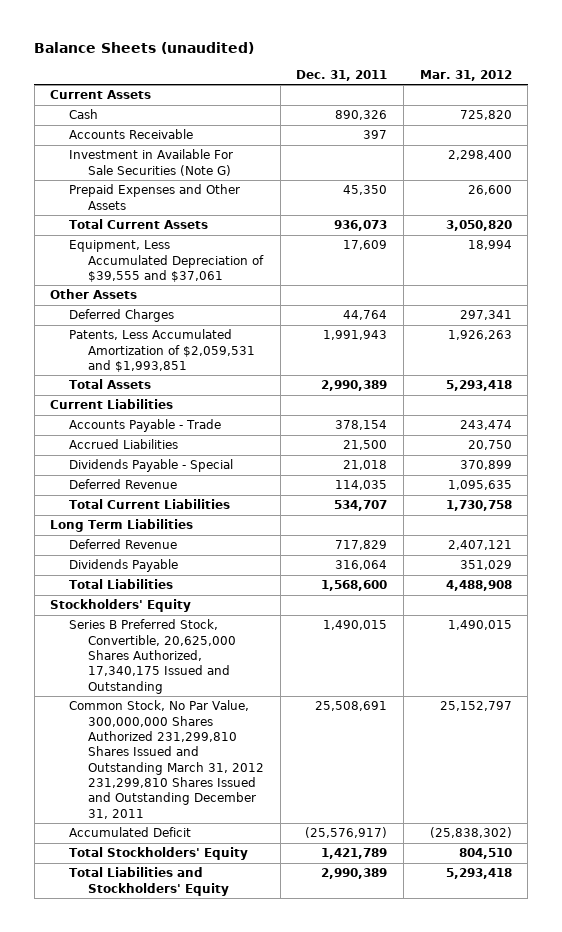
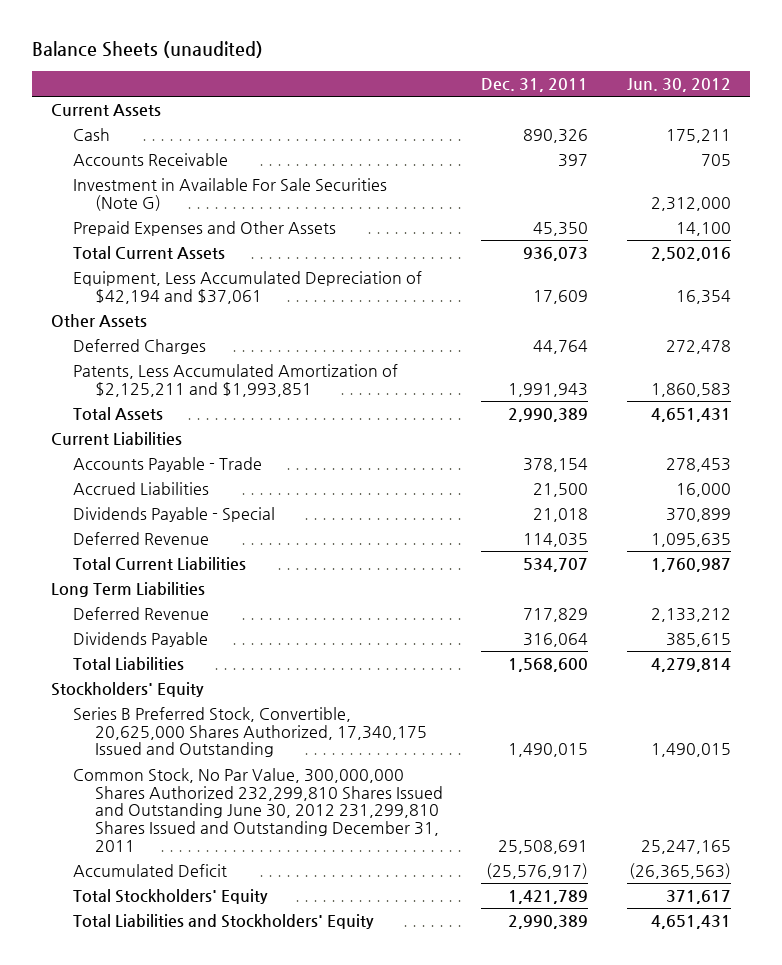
[419,69,512,81] Mar. 31, 2012 -> none
none -> [626,77,731,92] Jun. 30, 2012
[69,240,264,282] Equipment, Less Accumulated Depreciation of $39,555 and $37,061 -> [72,270,422,304] Equipment, Less Accumulated Depreciation of $42,194 and $37,061
[69,329,255,372] Patents, Less Accumulated Amortization of $2,059,531 and $1,993,851 -> [72,363,398,397] Patents, Less Accumulated Amortization of $2,125,211 and $1,993,851
[69,700,264,819] Common Stock, No Par Value, 300,000,000 Shares Authorized 231,299,810 Shares Issued and Outstanding March 31, 2012 231,299,810 Shares Issued and Outstanding December 31, 2011 -> [72,767,443,852] Common Stock, No Par Value, 300,000,000 Shares Authorized 232,299,810 Shares Issued and Outstanding June 30, 2012 231,299,810 Shares Issued and Outstanding December 31, 2011

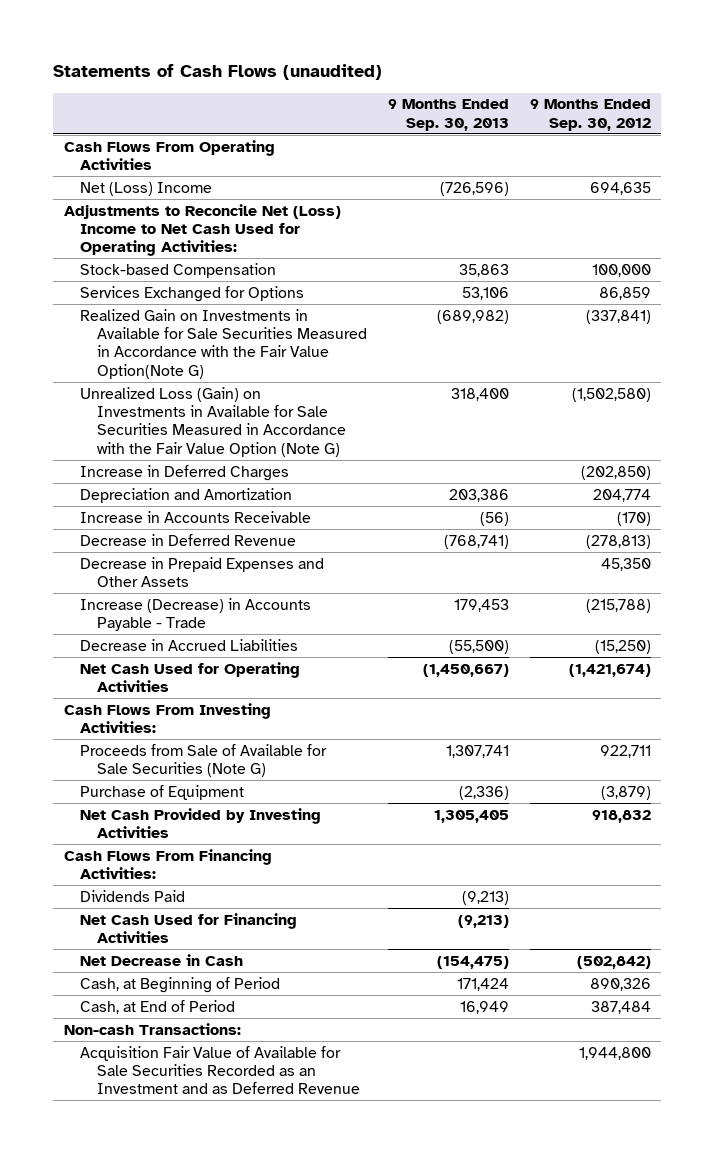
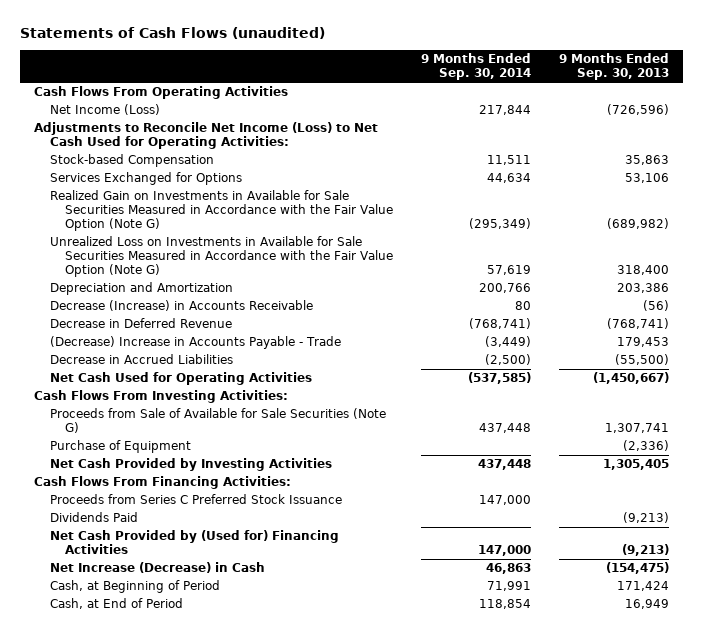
[529,99,651,131] 9 Months Ended Sep. 30, 2012 -> none
none -> [420,53,531,81] 9 Months Ended Sep. 30, 2014
[80,181,213,196] Net (Loss) Income -> [49,104,160,116] Net Income (Loss)
[63,203,341,257] Adjustments to Reconcile Net (Loss) Income to Net Cash Used for Operating Activities: -> [34,122,379,150] Adjustments to Reconcile Net Income (Loss) to Net Cash Used for Operating Activities:
[80,464,290,481] Increase in Deferred Charges -> none
[80,308,367,379] Realized Gain on Investments in Available for Sale Securities Measured in Accordance with the Fair Value Option(Note G) -> [49,190,393,232] Realized Gain on Investments in Available for Sale Securities Measured in Accordance with the Fair Value Option (Note G)
[80,386,346,457] Unrealized Loss (Gain) on Investments in Available for Sale Securities Measured in Accordance with the Fair Value Option (Note G) -> [49,236,393,278] Unrealized Loss on Investments in Available for Sale Securities Measured in Accordance with the Fair Value Option (Note G)
[80,510,312,523] Increase in Accounts Receivable -> [49,300,313,312] Decrease (Increase) in Accounts Receivable
[80,556,325,587] Decrease in Prepaid Expenses and Other Assets -> none
[80,597,312,631] Increase (Decrease) in Accounts Payable - Trade -> [49,336,341,350] (Decrease) Increase in Accounts Payable - Trade
none -> [49,494,342,505] Proceeds from Series C Preferred Stock Issuance
[80,912,298,943] Net Cash Used for Financing Activities -> [49,530,339,555] Net Cash Provided by (Used for) Financing Activities
[80,953,244,966] Net Decrease in Cash -> [49,562,265,574] Net Increase (Decrease) in Cash
[63,1022,241,1035] Non-cash Transactions: -> none
[80,1045,360,1095] Acquisition Fair Value of Available for Sale Securities Recorded as an Investment and as Deferred Revenue -> none

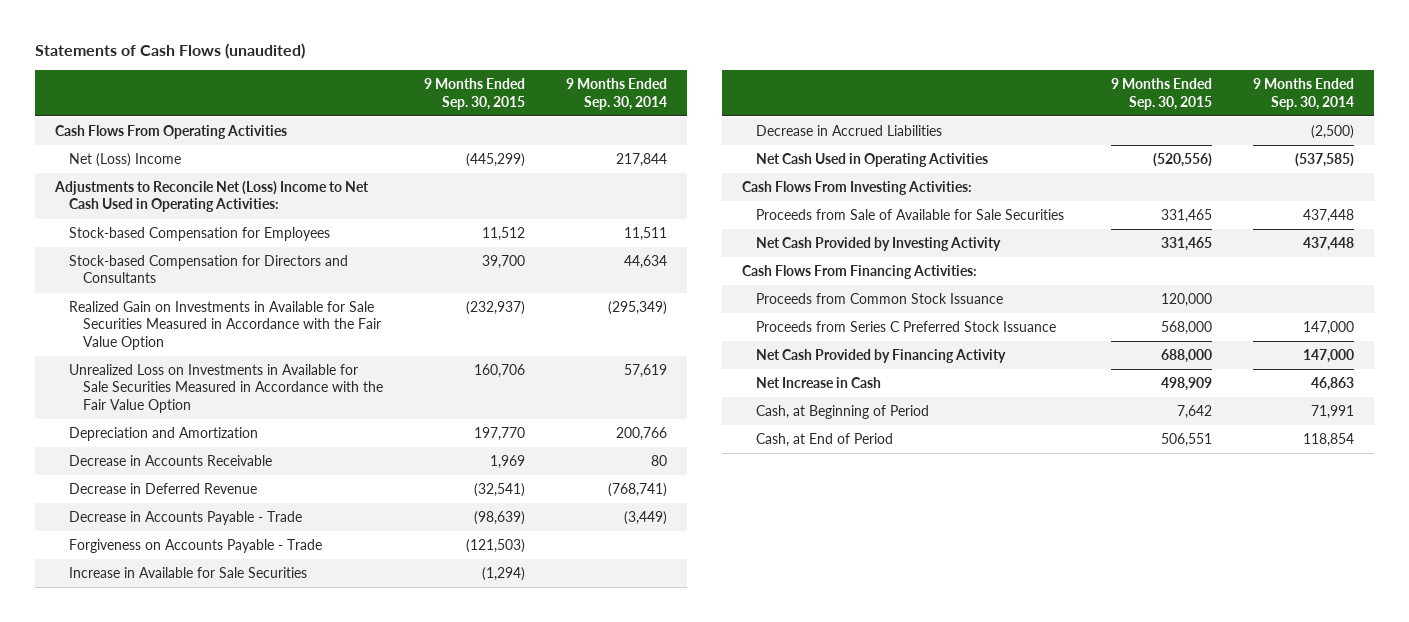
[559,53,670,81] 9 Months Ended Sep. 30, 2013 -> none
none -> [423,78,525,110] 9 Months Ended Sep. 30, 2015
[49,104,160,116] Net Income (Loss) -> [69,153,182,168] Net (Loss) Income
[34,122,379,150] Adjustments to Reconcile Net Income (Loss) to Net Cash Used for Operating Activities: -> [54,181,370,213] Adjustments to Reconcile Net (Loss) Income to Net Cash Used in Operating Activities:
[49,154,214,168] Stock-based Compensation -> [69,227,331,242] Stock-based Compensation for Employees
[49,172,242,186] Services Exchanged for Options -> [69,255,349,284] Stock-based Compensation for Directors and Consultants
[49,190,393,232] Realized Gain on Investments in Available for Sale Securities Measured in Accordance with the Fair Value Option (Note G) -> [69,301,382,350] Realized Gain on Investments in Available for Sale Securities Measured in Accordance with the Fair Value Option
[49,236,393,278] Unrealized Loss on Investments in Available for Sale Securities Measured in Accordance with the Fair Value Option (Note G) -> [69,364,384,413] Unrealized Loss on Investments in Available for Sale Securities Measured in Accordance with the Fair Value Option
[49,300,313,312] Decrease (Increase) in Accounts Receivable -> [69,455,273,467] Decrease in Accounts Receivable
[49,336,341,350] (Decrease) Increase in Accounts Payable - Trade -> [69,511,303,526] Decrease in Accounts Payable - Trade
none -> [69,539,323,554] Forgiveness on Accounts Payable - Trade
none -> [69,567,308,579] Increase in Available for Sale Securities
[49,372,312,386] Net Cash Used for Operating Activities -> [756,153,989,168] Net Cash Used in Operating Activities
[49,440,191,454] Purchase of Equipment -> none
[49,408,386,434] Proceeds from Sale of Available for Sale Securities (Note G) -> [756,209,1065,221] Proceeds from Sale of Available for Sale Securities
[49,458,332,472] Net Cash Provided by Investing Activities -> [756,237,1002,252] Net Cash Provided by Investing Activity
none -> [756,293,1004,305] Proceeds from Common Stock Issuance
[49,512,138,523] Dividends Paid -> none
[49,530,339,555] Net Cash Provided by (Used for) Financing Activities -> [756,349,1007,364] Net Cash Provided by Financing Activity
[49,562,265,574] Net Increase (Decrease) in Cash -> [756,377,882,389] Net Increase in Cash

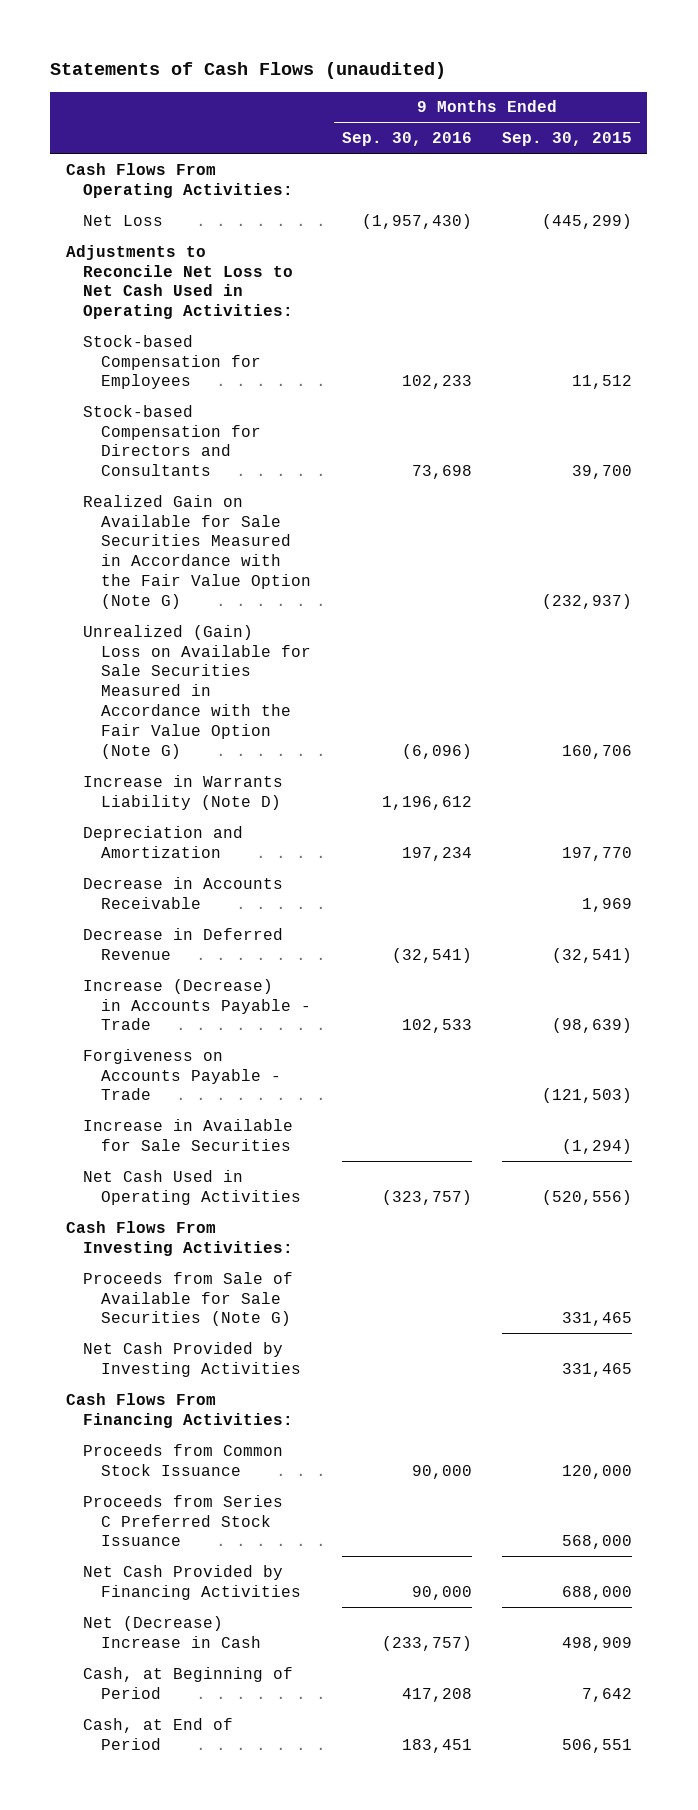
[565,78,667,110] 9 Months Ended Sep. 30, 2014 -> none
none -> [341,132,472,147] Sep. 30, 2016
[55,125,288,140] Cash Flows From Operating Activities -> [65,162,294,198] Cash Flows From Operating Activities:
[69,153,182,168] Net (Loss) Income -> [83,214,164,226] Net Loss
[54,181,370,213] Adjustments to Reconcile Net (Loss) Income to Net Cash Used in Operating Activities: -> [65,244,294,320] Adjustments to Reconcile Net Loss to Net Cash Used in Operating Activities:
[69,301,382,350] Realized Gain on Investments in Available for Sale Securities Measured in Accordance with the Fair Value Option -> [83,494,311,610] Realized Gain on Available for Sale Securities Measured in Accordance with the Fair Value Option (Note G)
[69,364,384,413] Unrealized Loss on Investments in Available for Sale Securities Measured in Accordance with the Fair Value Option -> [83,624,311,759] Unrealized (Gain) Loss on Available for Sale Securities Measured in Accordance with the Fair Value Option (Note G)
none -> [83,774,284,810] Increase in Warrants Liability (Note D)
[69,511,303,526] Decrease in Accounts Payable - Trade -> [83,978,311,1031] Increase (Decrease) in Accounts Payable - Trade
[756,125,943,137] Decrease in Accrued Liabilities -> none
[756,209,1065,221] Proceeds from Sale of Available for Sale Securities -> [83,1271,294,1327] Proceeds from Sale of Available for Sale Securities (Note G)
[756,237,1002,252] Net Cash Provided by Investing Activity -> [83,1341,301,1377] Net Cash Provided by Investing Activities
[756,349,1007,364] Net Cash Provided by Financing Activity -> [83,1564,301,1600] Net Cash Provided by Financing Activities
[756,377,882,389] Net Increase in Cash -> [83,1615,261,1648] Net (Decrease) Increase in Cash

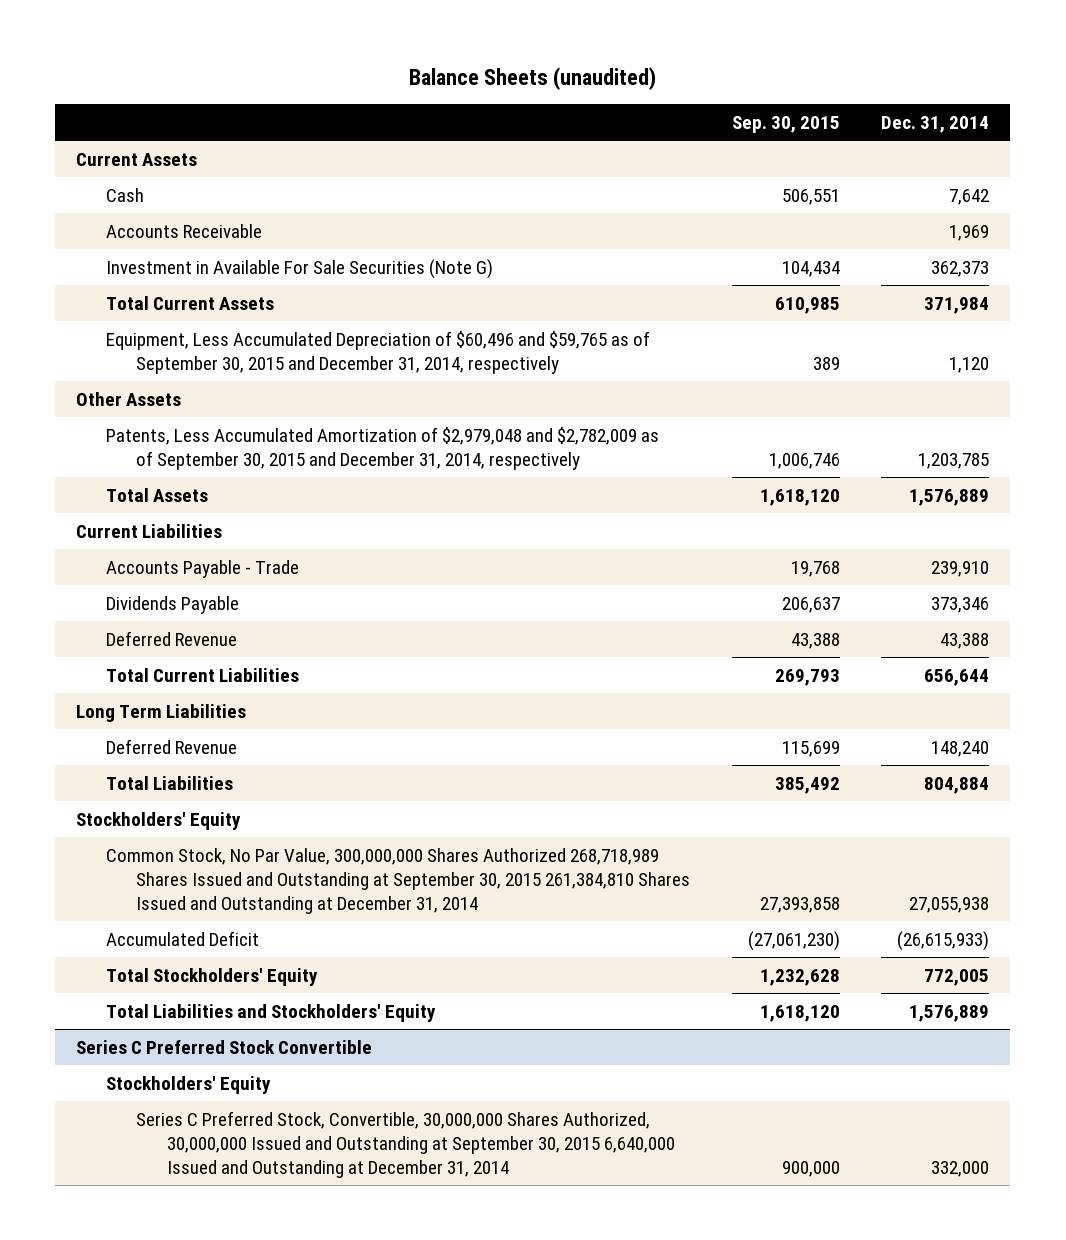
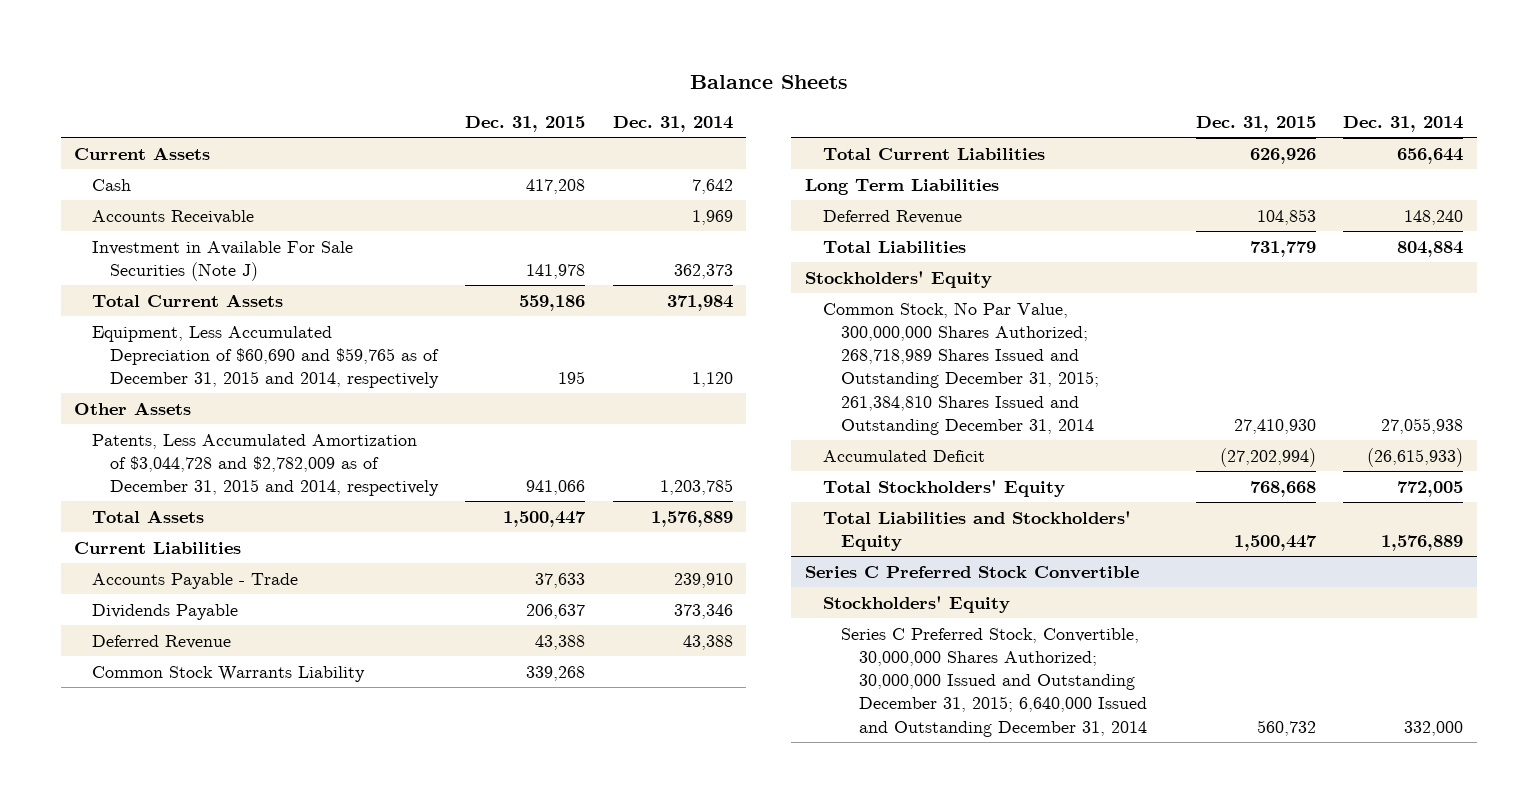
[408,67,656,91] Balance Sheets (unaudited) -> [689,74,848,89] Balance Sheets
[731,116,840,134] Sep. 30, 2015 -> none
none -> [465,116,586,133] Dec. 31, 2015
[106,258,494,279] Investment in Available For Sale Securities (Note G) -> [92,240,354,281] Investment in Available For Sale Securities (Note J)
[106,330,651,374] Equipment, Less Accumulated Depreciation of $60,496 and $59,765 as of September 30, 2015 and December 31, 2014, respectively -> [92,325,440,389] Equipment, Less Accumulated Depreciation of $60,690 and $59,765 as of December 31, 2015 and 2014, respectively
[106,426,660,470] Patents, Less Accumulated Amortization of $2,979,048 and $2,782,009 as of September 30, 2015 and December 31, 2014, respectively -> [92,433,440,497] Patents, Less Accumulated Amortization of $3,044,728 and $2,782,009 as of December 31, 2015 and 2014, respectively
none -> [92,665,366,682] Common Stock Warrants Liability
[106,847,691,914] Common Stock, No Par Value, 300,000,000 Shares Authorized 268,718,989 Shares Issued and Outstanding at September 30, 2015 261,384,810 Shares Issued and Outstanding at December 31, 2014 -> [822,301,1099,435] Common Stock, No Par Value, 300,000,000 Shares Authorized; 268,718,989 Shares Issued and Outstanding December 31, 2015; 261,384,810 Shares Issued and Outstanding December 31, 2014
[136,1110,675,1178] Series C Preferred Stock, Convertible, 30,000,000 Shares Authorized, 30,000,000 Issued and Outstanding at September 30, 2015 6,640,000 Issued and Outstanding at December 31, 2014 -> [840,627,1147,737] Series C Preferred Stock, Convertible, 30,000,000 Shares Authorized; 30,000,000 Issued and Outstanding December 31, 2015; 6,640,000 Issued and Outstanding December 31, 2014

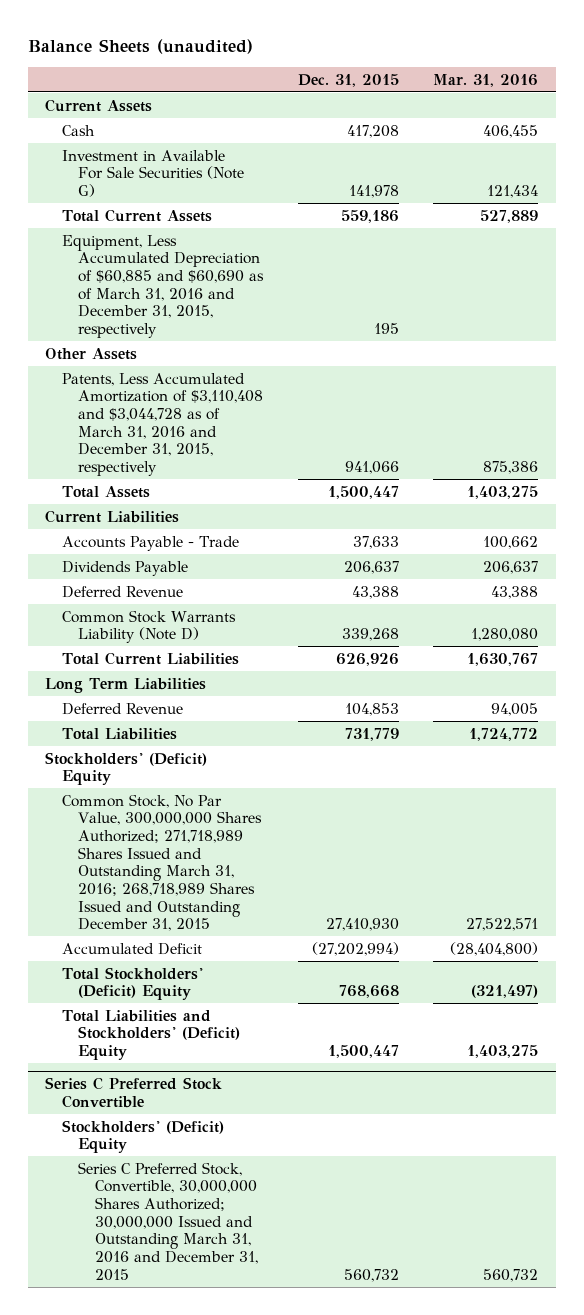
[689,74,848,89] Balance Sheets -> [27,38,253,54] Balance Sheets (unaudited)
[612,116,733,133] Dec. 31, 2014 -> none
none -> [433,73,539,87] Mar. 31, 2016
[92,209,255,224] Accounts Receivable -> none
[92,240,354,281] Investment in Available For Sale Securities (Note J) -> [61,149,245,197] Investment in Available For Sale Securities (Note G)
[92,325,440,389] Equipment, Less Accumulated Depreciation of $60,690 and $59,765 as of December 31, 2015 and 2014, respectively -> [61,234,265,338] Equipment, Less Accumulated Depreciation of $60,885 and $60,690 as of March 31, 2016 and December 31, 2015, respectively
[92,433,440,497] Patents, Less Accumulated Amortization of $3,044,728 and $2,782,009 as of December 31, 2015 and 2014, respectively -> [61,372,264,476] Patents, Less Accumulated Amortization of $3,110,408 and $3,044,728 as of March 31, 2016 and December 31, 2015, respectively
[92,665,366,682] Common Stock Warrants Liability -> [61,609,236,644] Common Stock Warrants Liability (Note D)
[804,270,992,288] Stockholders' Equity -> [45,751,208,786] Stockholders' (Deficit) Equity
[822,301,1099,435] Common Stock, No Par Value, 300,000,000 Shares Authorized; 268,718,989 Shares Issued and Outstanding December 31, 2015; 261,384,810 Shares Issued and Outstanding December 31, 2014 -> [61,793,263,932] Common Stock, No Par Value, 300,000,000 Shares Authorized; 271,718,989 Shares Issued and Outstanding March 31, 2016; 268,718,989 Shares Issued and Outstanding December 31, 2015
[822,479,1065,497] Total Stockholders' Equity -> [61,966,203,1001] Total Stockholders' (Deficit) Equity
[822,510,1131,551] Total Liabilities and Stockholders' Equity -> [61,1009,241,1060] Total Liabilities and Stockholders' (Deficit) Equity
[822,595,1010,613] Stockholders' Equity -> [61,1119,224,1154] Stockholders' (Deficit) Equity
[840,627,1147,737] Series C Preferred Stock, Convertible, 30,000,000 Shares Authorized; 30,000,000 Issued and Outstanding December 31, 2015; 6,640,000 Issued and Outstanding December 31, 2014 -> [78,1161,258,1281] Series C Preferred Stock, Convertible, 30,000,000 Shares Authorized; 30,000,000 Issued and Outstanding March 31, 2016 and December 31, 2015

